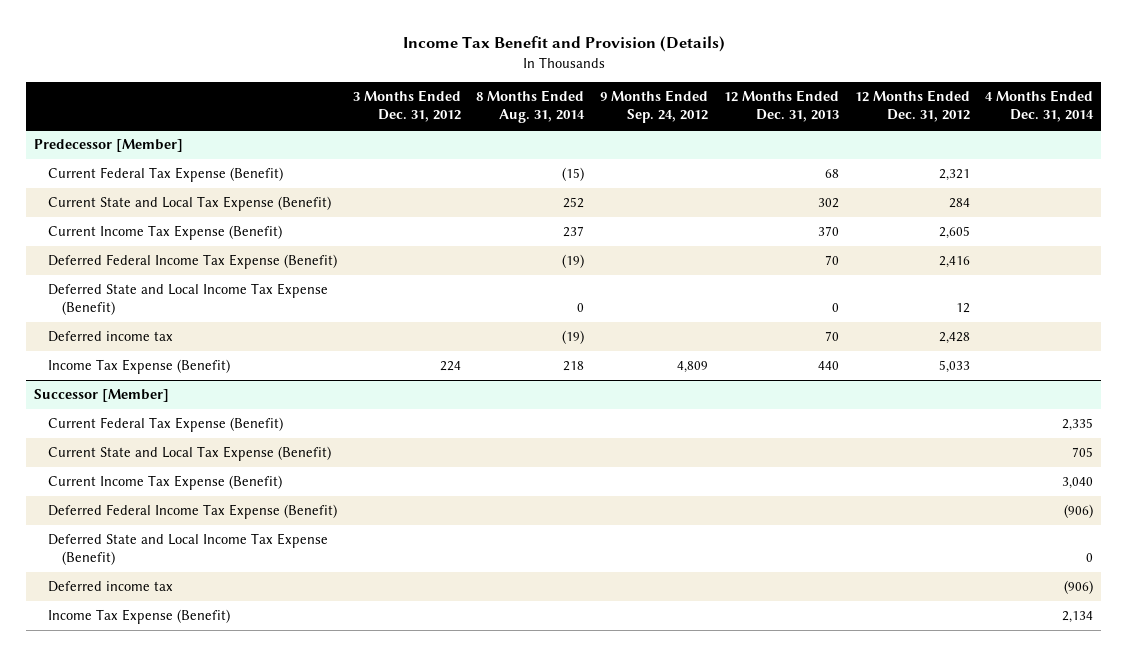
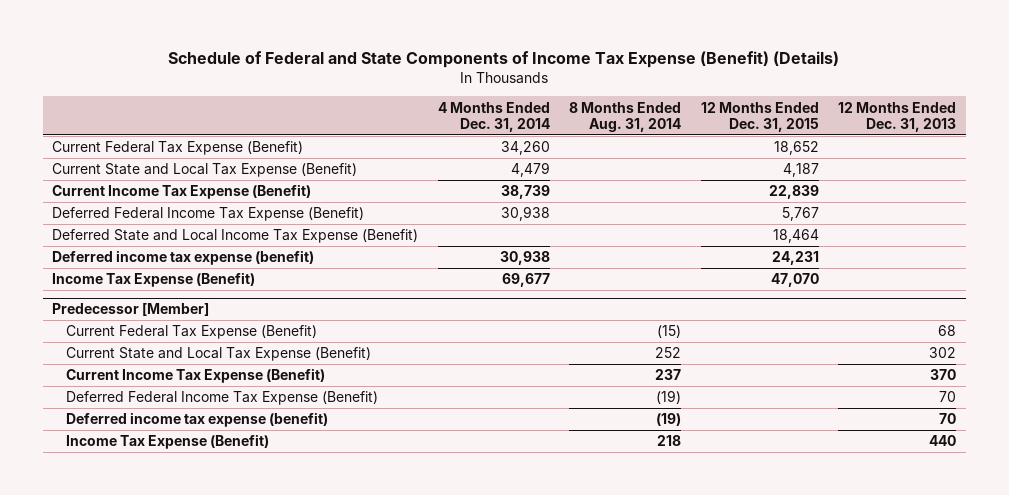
[402,36,725,53] Income Tax Benefit and Provision (Details) -> [168,50,840,68] Schedule of Federal and State Components of Income Tax Expense (Benefit) (Details)
[352,90,461,123] 3 Months Ended Dec. 31, 2012 -> none
[600,90,709,124] 9 Months Ended Sep. 24, 2012 -> none
[854,90,970,123] 12 Months Ended Dec. 31, 2012 -> none
none -> [700,101,819,132] 12 Months Ended Dec. 31, 2015
none -> [52,141,304,156] Current Federal Tax Expense (Benefit)
none -> [52,163,358,178] Current State and Local Tax Expense (Benefit)
none -> [52,184,312,200] Current Income Tax Expense (Benefit)
none -> [52,207,365,222] Deferred Federal Income Tax Expense (Benefit)
none -> [52,229,419,244] Deferred State and Local Income Tax Expense (Benefit)
none -> [52,250,315,266] Deferred income tax expense (benefit)
none -> [52,272,256,288] Income Tax Expense (Benefit)
[47,283,328,316] Deferred State and Local Income Tax Expense (Benefit) -> none
[47,331,173,343] Deferred income tax -> [66,412,329,428] Deferred income tax expense (benefit)
[33,389,169,403] Successor [Member] -> none
[47,417,283,433] Current Federal Tax Expense (Benefit) -> none
[47,446,331,462] Current State and Local Tax Expense (Benefit) -> none
[47,475,282,491] Current Income Tax Expense (Benefit) -> none
[47,504,337,520] Deferred Federal Income Tax Expense (Benefit) -> none
[47,533,328,566] Deferred State and Local Income Tax Expense (Benefit) -> none
[47,581,173,593] Deferred income tax -> none
[47,609,230,625] Income Tax Expense (Benefit) -> none

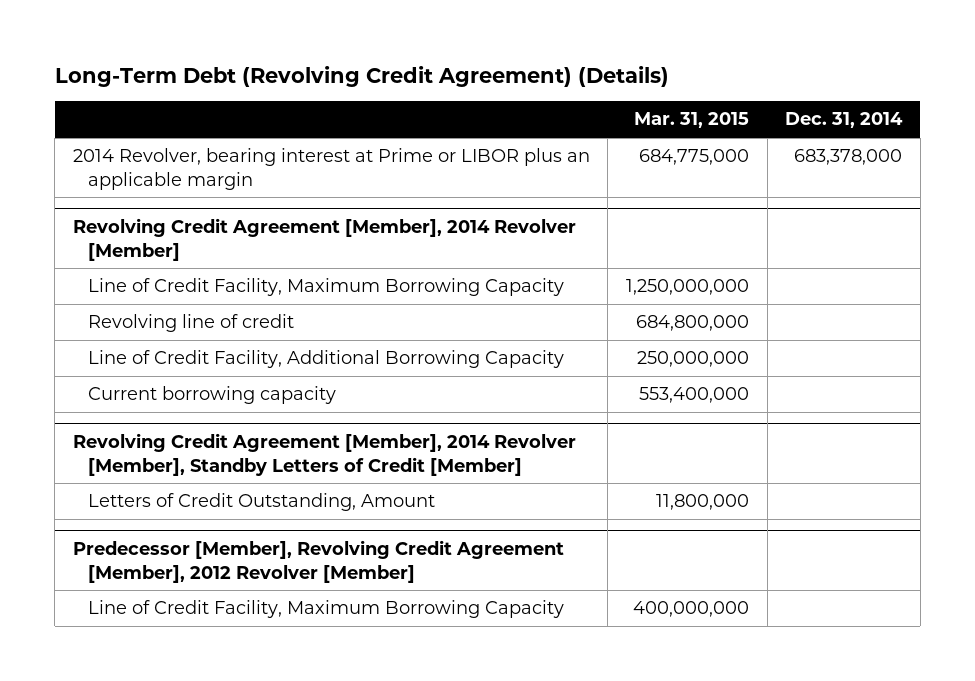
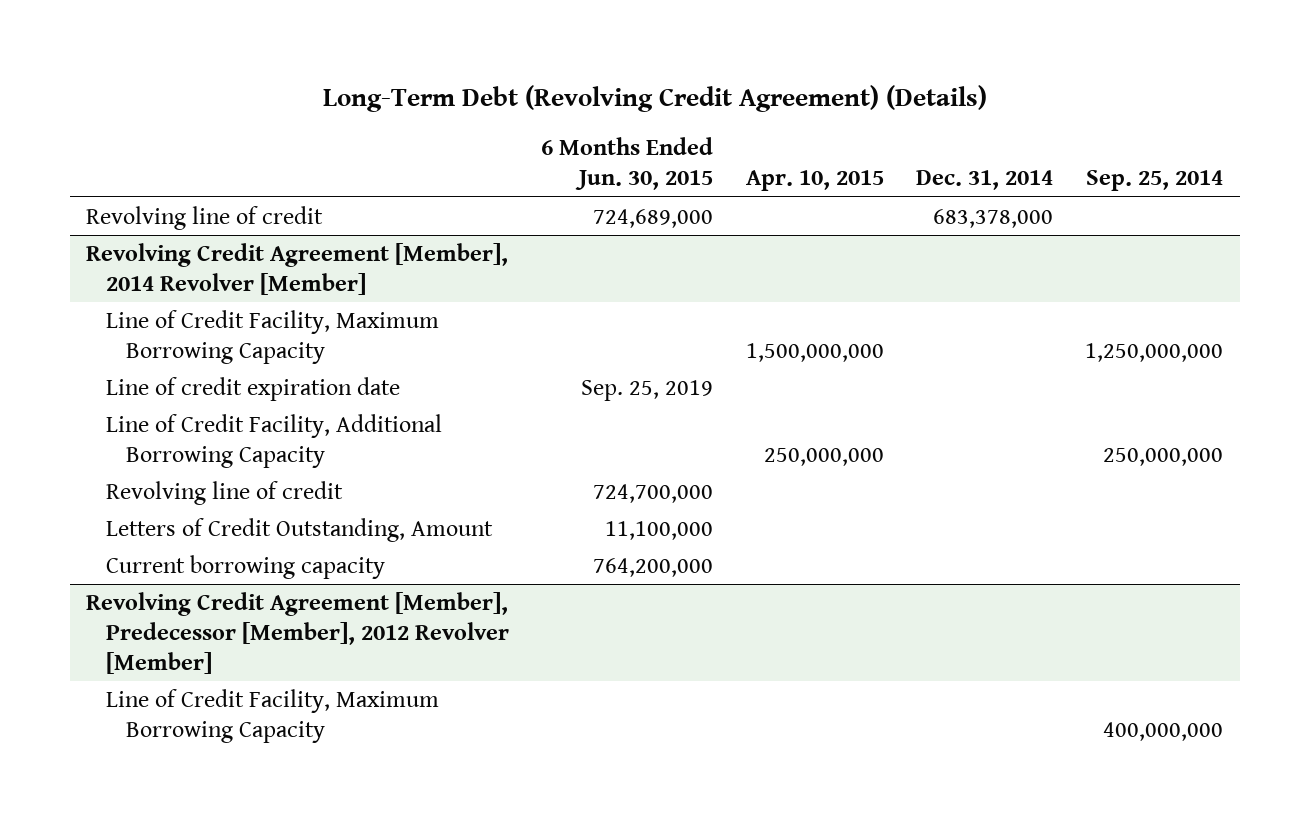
[634,112,750,129] Mar. 31, 2015 -> none
none -> [541,137,714,191] 6 Months Ended Jun. 30, 2015
none -> [745,170,884,192] Apr. 10, 2015
none -> [1086,170,1224,192] Sep. 25, 2014
[72,148,590,190] 2014 Revolver, bearing interest at Prime or LIBOR plus an applicable margin -> [86,205,324,230] Revolving line of credit
none -> [105,376,400,401] Line of credit expiration date
[88,314,295,333] Revolving line of credit -> [105,480,343,505] Revolving line of credit
none -> [105,517,493,542] Letters of Credit Outstanding, Amount
[72,433,576,476] Revolving Credit Agreement [Member], 2014 Revolver [Member], Standby Letters of Credit [Member] -> none
[88,493,436,512] Letters of Credit Outstanding, Amount -> none
[72,540,564,583] Predecessor [Member], Revolving Credit Agreement [Member], 2012 Revolver [Member] -> [86,591,509,674] Revolving Credit Agreement [Member], Predecessor [Member], 2012 Revolver [Member]

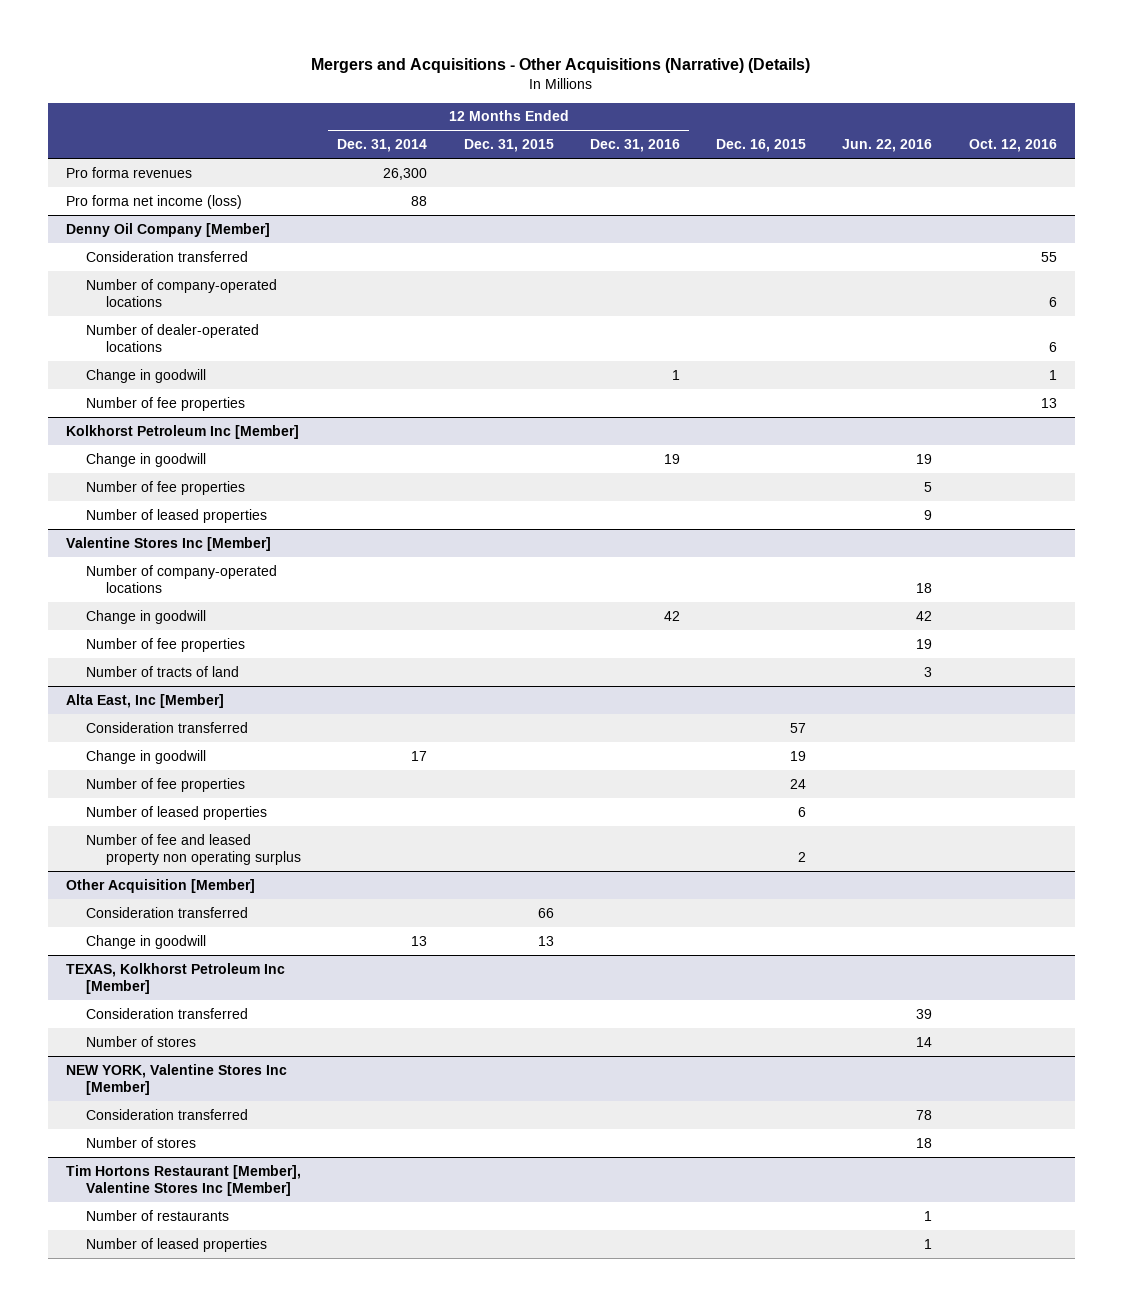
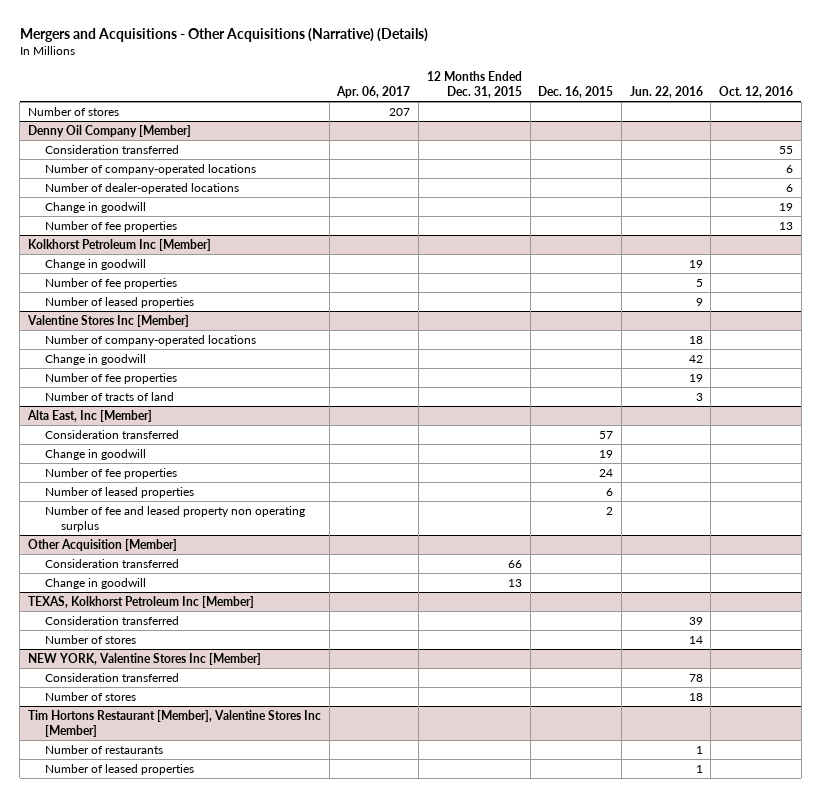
[337,139,428,153] Dec. 31, 2014 -> none
[589,139,680,153] Dec. 31, 2016 -> none
none -> [336,86,411,99] Apr. 06, 2017
[66,166,193,178] Pro forma revenues -> none
[66,194,243,209] Pro forma net income (loss) -> none
none -> [28,106,120,116] Number of stores
[1048,369,1057,380] 1 -> [779,202,794,211] 19

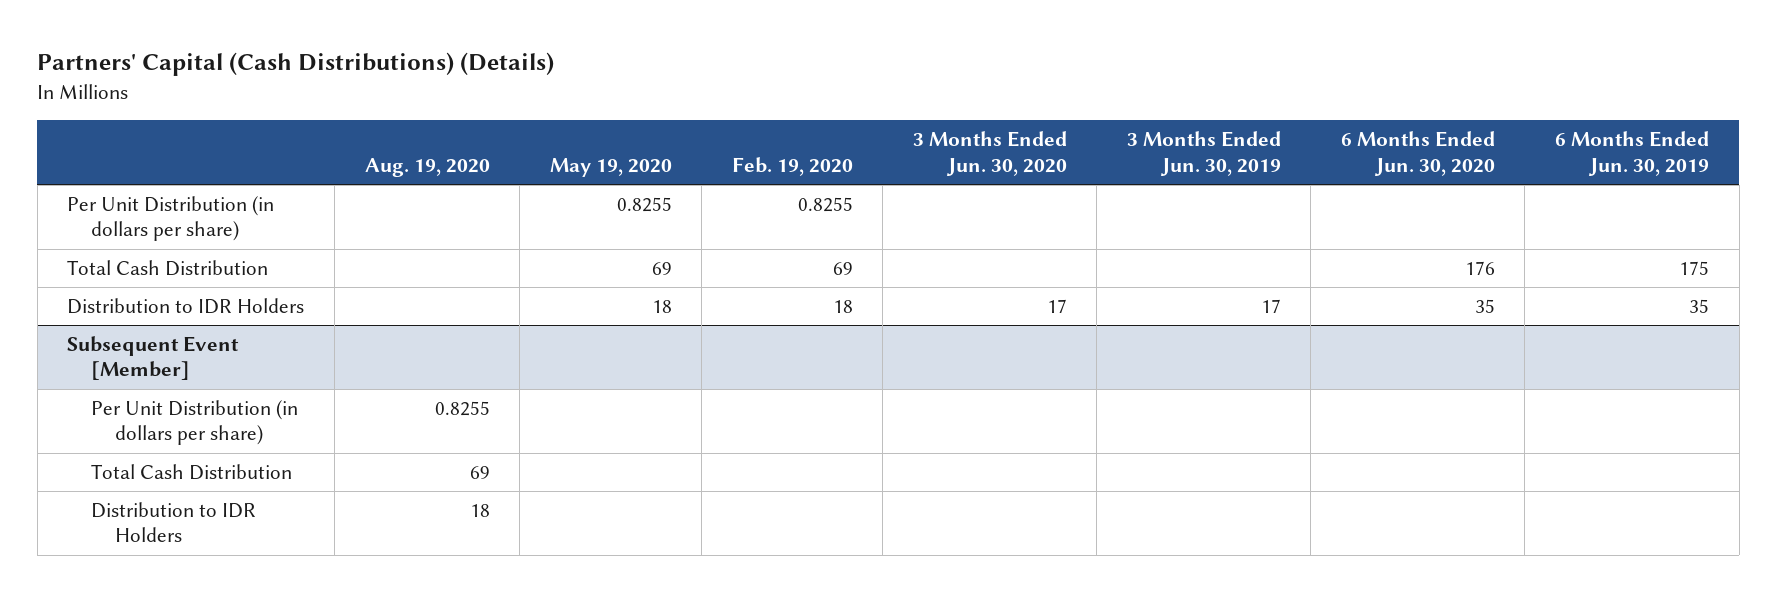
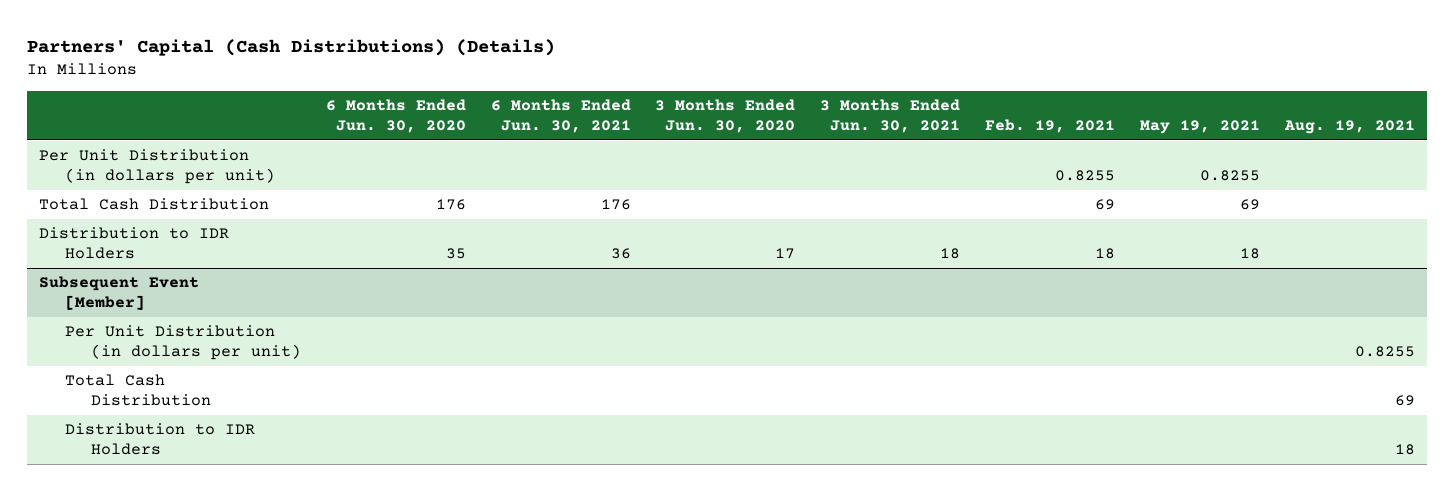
[364,157,490,177] Aug. 19, 2020 -> none
[549,157,672,177] May 19, 2020 -> none
[731,156,853,176] Feb. 19, 2020 -> none
[1126,131,1281,176] 3 Months Ended Jun. 30, 2019 -> none
[1555,131,1710,176] 6 Months Ended Jun. 30, 2019 -> none
none -> [490,98,631,133] 6 Months Ended Jun. 30, 2021
none -> [820,98,961,133] 3 Months Ended Jun. 30, 2021
none -> [984,118,1115,133] Feb. 19, 2021
none -> [1139,119,1260,134] May 19, 2021
none -> [1283,119,1415,134] Aug. 19, 2021
[67,196,275,242] Per Unit Distribution (in dollars per share) -> [39,149,276,185] Per Unit Distribution (in dollars per unit)
[91,400,299,446] Per Unit Distribution (in dollars per share) -> [65,325,301,361] Per Unit Distribution (in dollars per unit)

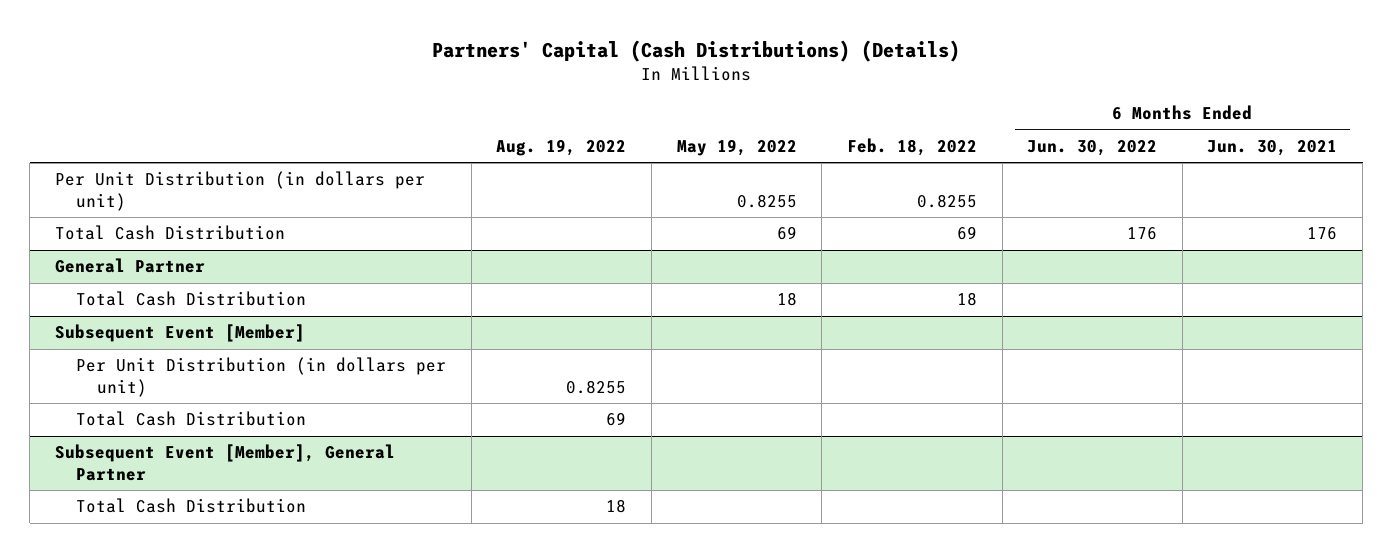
[325,98,466,133] 6 Months Ended Jun. 30, 2020 -> none
[655,98,796,133] 3 Months Ended Jun. 30, 2020 -> none
[820,98,961,133] 3 Months Ended Jun. 30, 2021 -> none
[984,118,1115,133] Feb. 19, 2021 -> none
[1139,119,1260,134] May 19, 2021 -> none
[1283,119,1415,134] Aug. 19, 2021 -> none
none -> [496,138,627,156] Aug. 19, 2022
none -> [676,138,797,156] May 19, 2022
none -> [846,137,977,156] Feb. 18, 2022
none -> [1027,139,1158,156] Jun. 30, 2022
[39,227,230,260] Distribution to IDR Holders -> none
none -> [54,258,205,274] General Partner
none -> [75,291,306,307] Total Cash Distribution
[65,423,256,456] Distribution to IDR Holders -> none
none -> [54,444,395,481] Subsequent Event [Member], General Partner
none -> [75,498,306,514] Total Cash Distribution

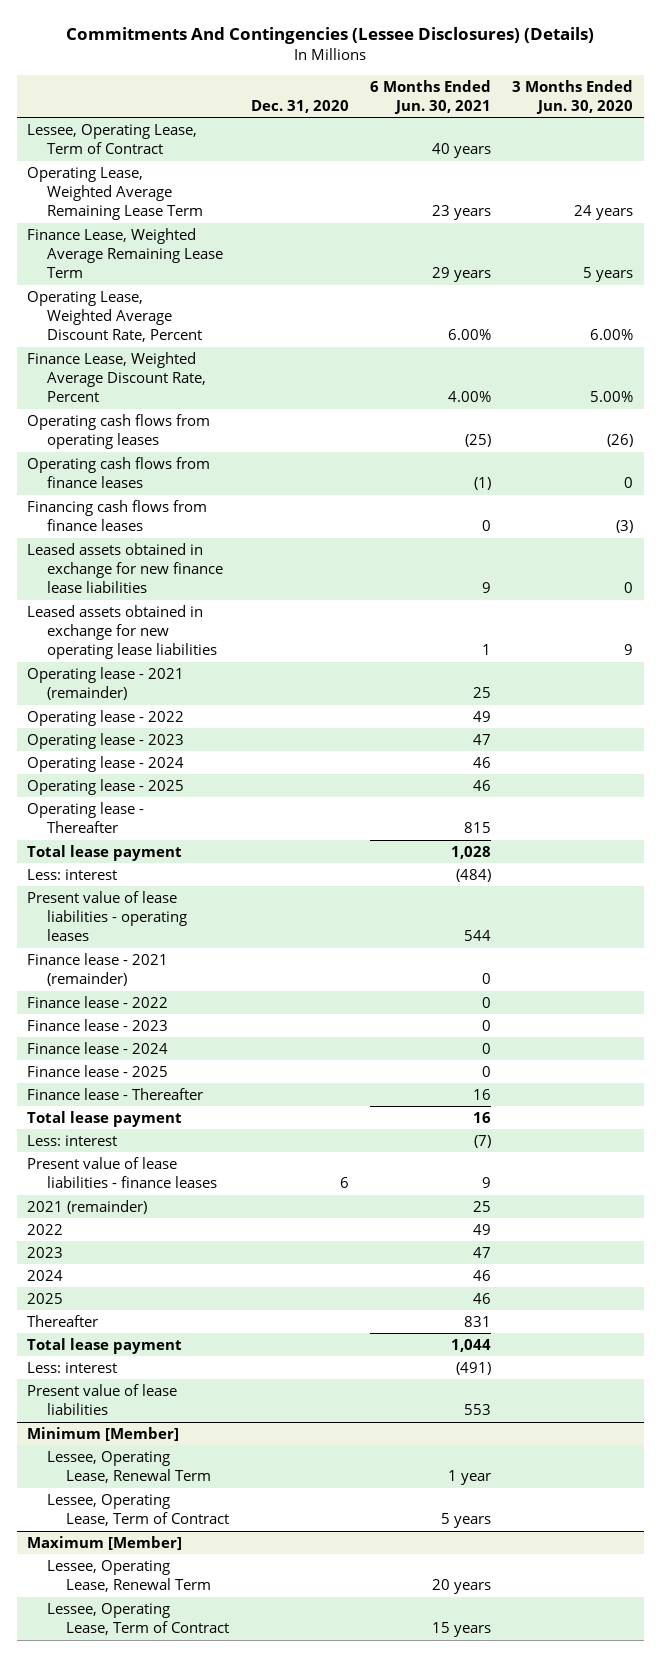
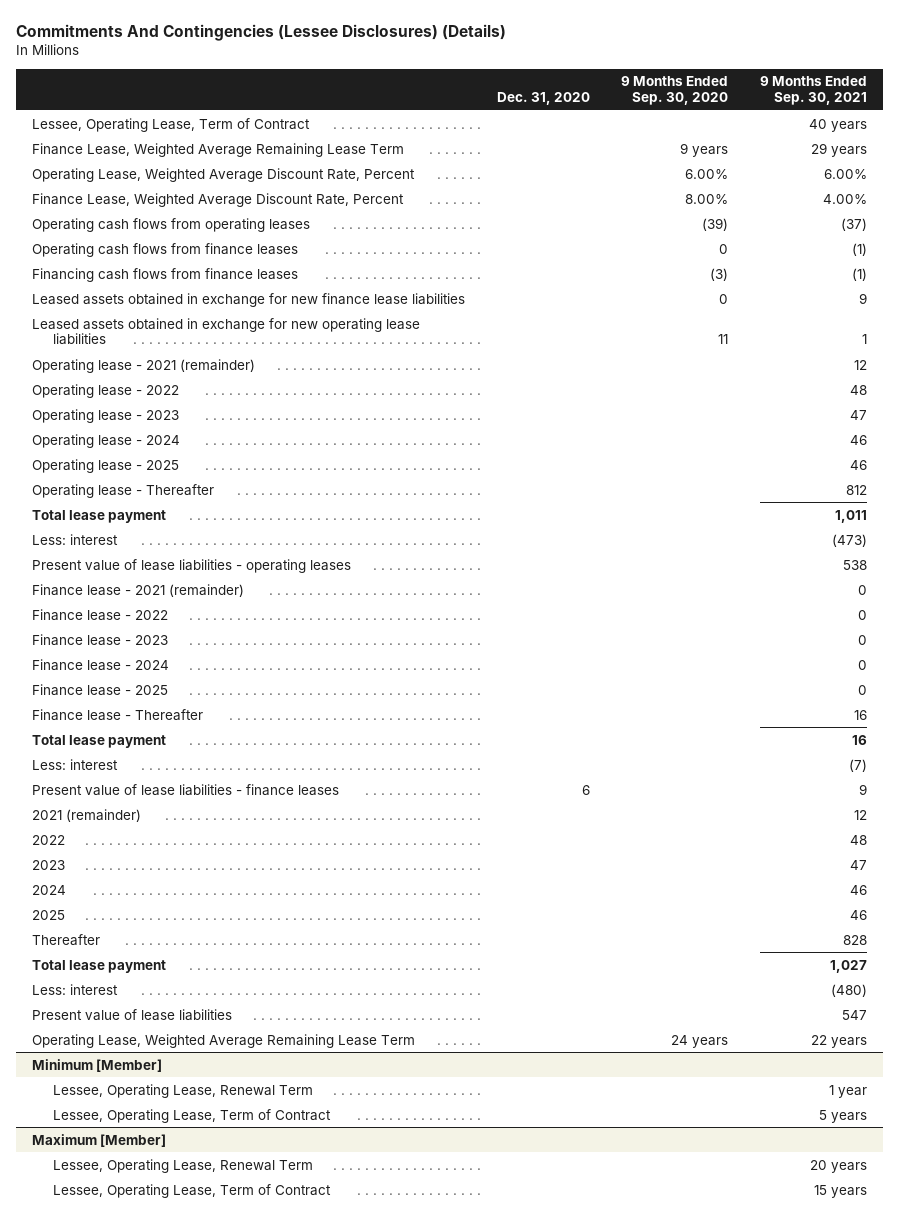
[369,79,491,114] 6 Months Ended Jun. 30, 2021 -> none
[512,79,634,114] 3 Months Ended Jun. 30, 2020 -> none
none -> [621,76,729,106] 9 Months Ended Sep. 30, 2020
none -> [760,76,868,106] 9 Months Ended Sep. 30, 2021
[27,166,203,221] Operating Lease, Weighted Average Remaining Lease Term -> [32,1033,416,1048] Operating Lease, Weighted Average Remaining Lease Term

